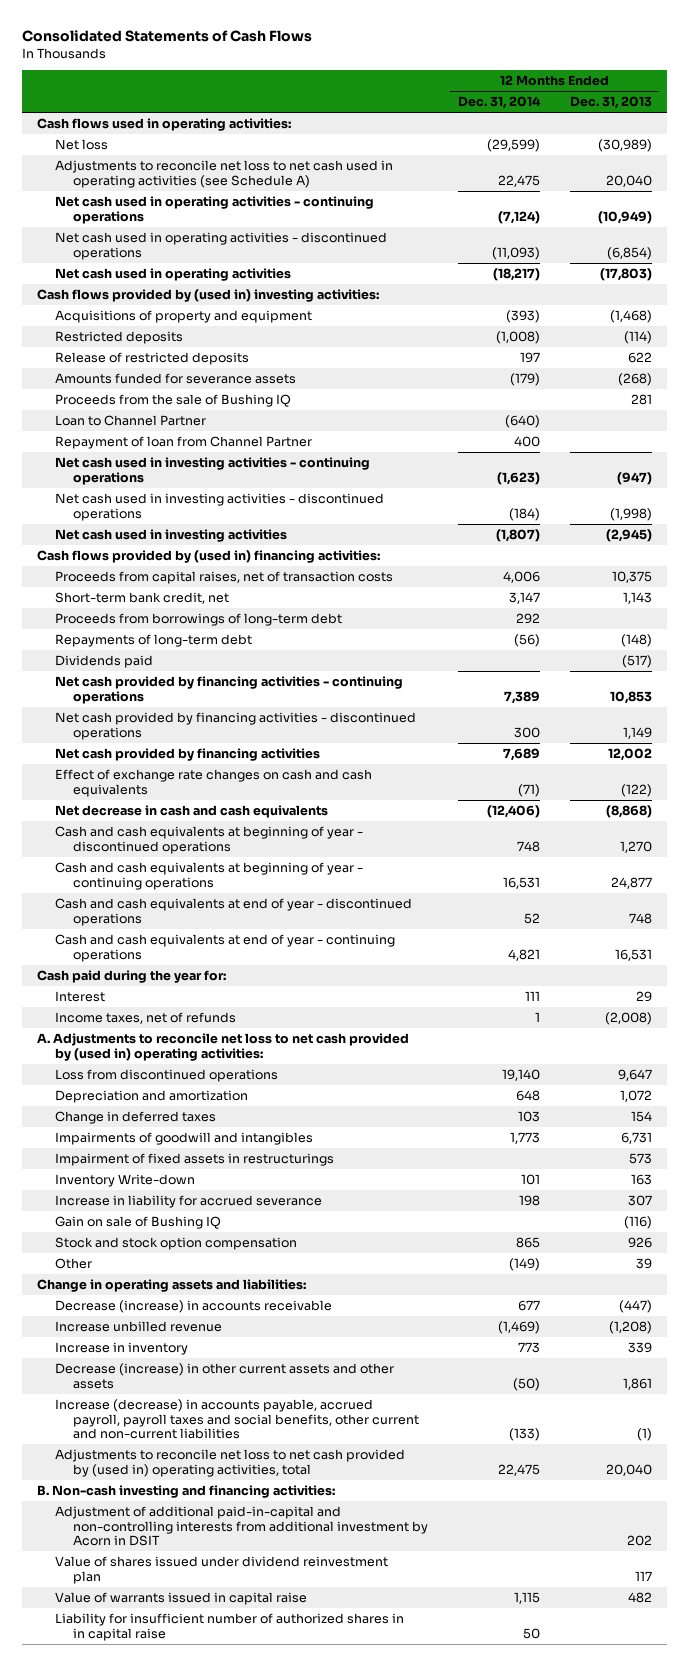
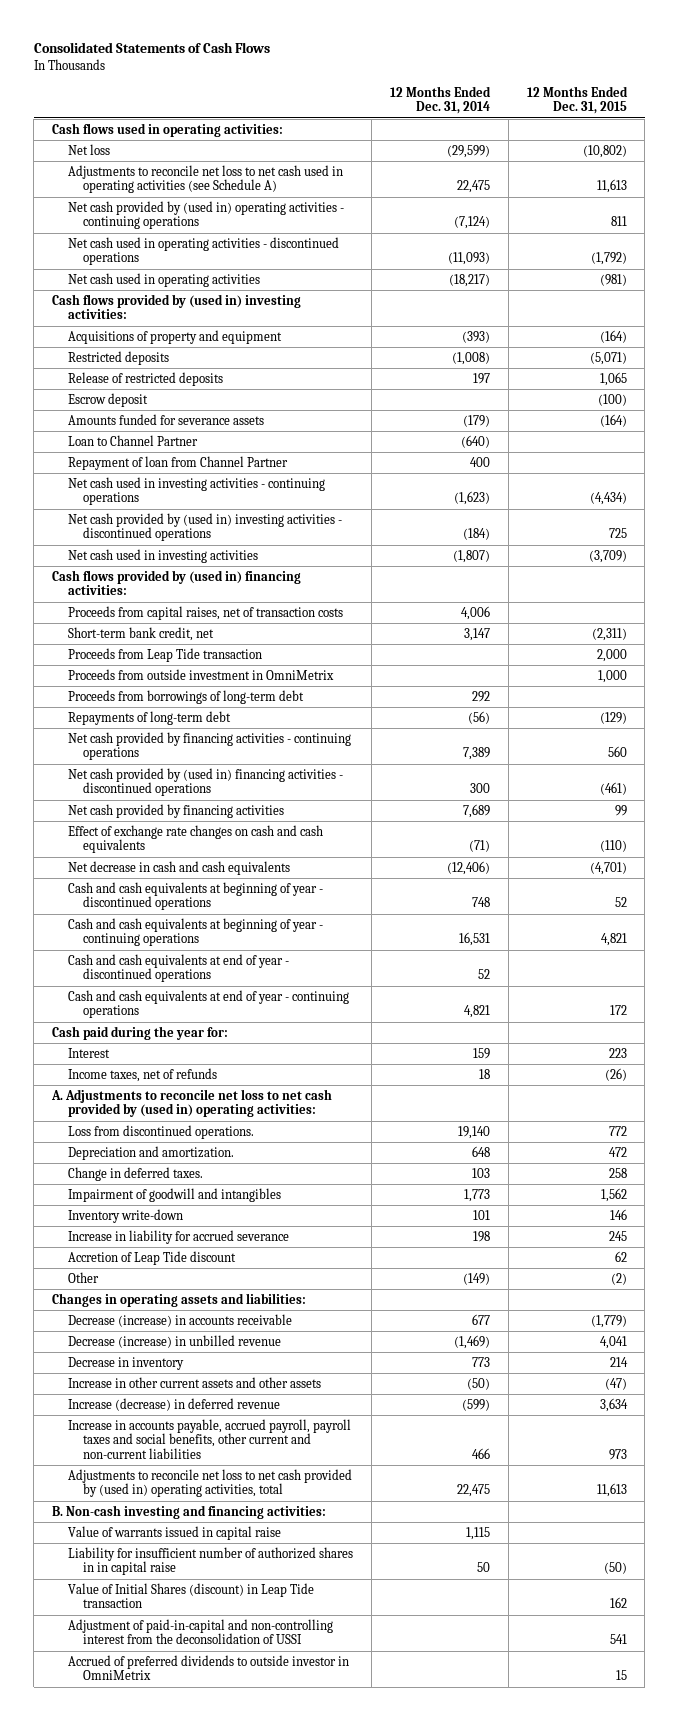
[569,96,652,110] Dec. 31, 2013 -> none
none -> [526,85,628,115] 12 Months Ended Dec. 31, 2015
[54,196,374,224] Net cash used in operating activities - continuing operations -> [67,200,344,230] Net cash provided by (used in) operating activities - continuing operations
none -> [67,392,148,407] Escrow deposit
[54,394,291,408] Proceeds from the sale of Bushing IQ -> none
[54,493,384,521] Net cash used in investing activities - discontinued operations -> [67,512,342,542] Net cash provided by (used in) investing activities - discontinued operations
none -> [67,647,262,662] Proceeds from Leap Tide transaction
none -> [67,668,334,680] Proceeds from outside investment in OmniMetrix
[54,655,153,669] Dividends paid -> none
[54,712,416,740] Net cash provided by financing activities - discontinued operations -> [67,767,343,797] Net cash provided by (used in) financing activities - discontinued operations
[524,991,540,1002] 111 -> [472,1047,490,1059] 159
[534,1012,540,1023] 1 -> [478,1068,490,1079] 18
[54,1153,334,1167] Impairment of fixed assets in restructurings -> none
[54,1069,278,1083] Loss from discontinued operations -> [67,1124,254,1139] Loss from discontinued operations.
[54,1090,248,1104] Depreciation and amortization -> [67,1145,234,1160] Depreciation and amortization.
[54,1111,216,1125] Change in deferred taxes -> [67,1166,203,1181] Change in deferred taxes.
[54,1132,313,1146] Impairments of goodwill and intangibles -> [67,1187,281,1202] Impairment of goodwill and intangibles
[54,1174,195,1188] Inventory Write-down -> [67,1208,183,1223] Inventory write-down
[54,1216,221,1230] Gain on sale of Bushing IQ -> none
[54,1237,297,1251] Stock and stock option compensation -> none
none -> [67,1250,236,1265] Accretion of Leap Tide discount
[36,1279,306,1293] Change in operating assets and liabilities: -> [52,1292,307,1307] Changes in operating assets and liabilities:
[54,1321,222,1333] Increase unbilled revenue -> [67,1334,281,1348] Decrease (increase) in unbilled revenue
[54,1342,188,1356] Increase in inventory -> [67,1356,184,1370] Decrease in inventory
[54,1363,394,1389] Decrease (increase) in other current assets and other assets -> [67,1376,321,1388] Increase in other current assets and other assets
none -> [67,1397,280,1411] Increase (decrease) in deferred revenue
[54,1399,419,1440] Increase (decrease) in accounts payable, accrued payroll, payroll taxes and social benefits, other current and non-current liabilities -> [67,1418,351,1459] Increase in accounts payable, accrued payroll, payroll taxes and social benefits, other current and non-current liabilities
[508,1428,540,1442] (133) -> [471,1447,490,1459] 466
[54,1506,428,1547] Adjustment of additional paid-in-capital and non-controlling interests from additional investment by Acorn in DSIT -> none
[54,1556,388,1584] Value of shares issued under dividend reinvestment plan -> none
none -> [67,1582,314,1609] Value of Initial Shares (discount) in Leap Tide transaction
none -> [67,1618,333,1645] Adjustment of paid-in-capital and non-controlling interest from the deconsolidation of USSI
none -> [67,1654,349,1681] Accrued of preferred dividends to outside investor in OmniMetrix

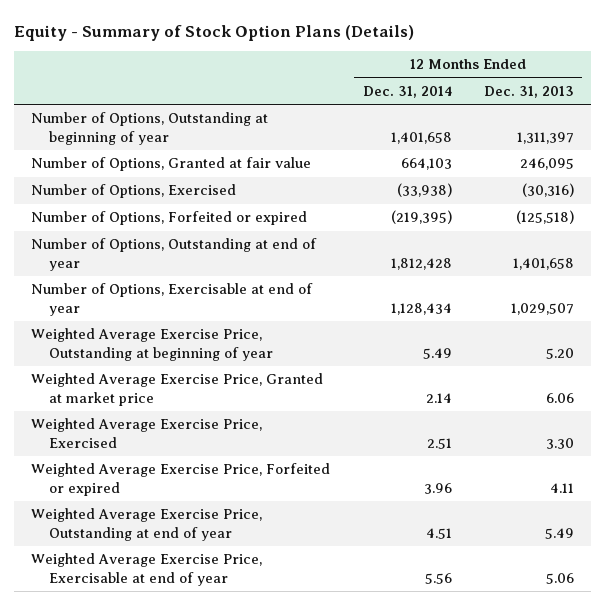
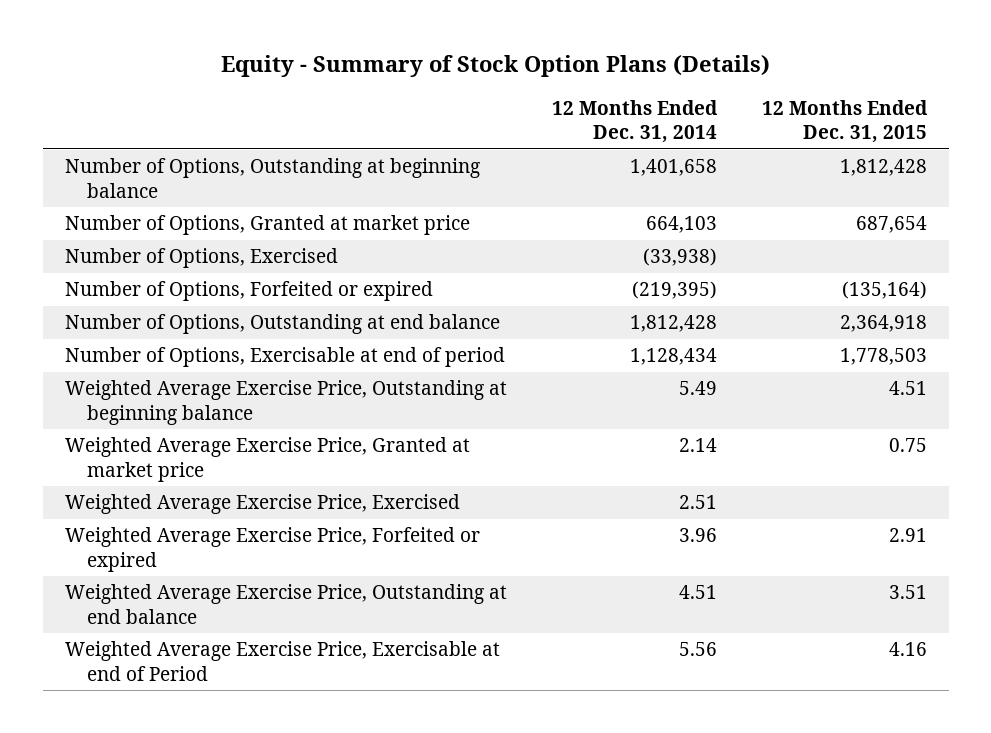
[484,85,575,98] Dec. 31, 2013 -> none
none -> [761,99,928,144] 12 Months Ended Dec. 31, 2015
[30,112,268,145] Number of Options, Outstanding at beginning of year -> [64,158,480,198] Number of Options, Outstanding at beginning balance
[30,157,311,172] Number of Options, Granted at fair value -> [64,215,470,236] Number of Options, Granted at market price
[30,238,317,271] Number of Options, Outstanding at end of year -> [64,314,500,335] Number of Options, Outstanding at end balance
[30,283,313,316] Number of Options, Exercisable at end of year -> [64,347,505,368] Number of Options, Exercisable at end of period
[30,328,273,361] Weighted Average Exercise Price, Outstanding at beginning of year -> [64,380,507,425] Weighted Average Exercise Price, Outstanding at beginning balance
[30,508,262,541] Weighted Average Exercise Price, Outstanding at end of year -> [64,584,507,624] Weighted Average Exercise Price, Outstanding at end balance
[30,553,262,586] Weighted Average Exercise Price, Exercisable at end of year -> [64,641,500,681] Weighted Average Exercise Price, Exercisable at end of Period

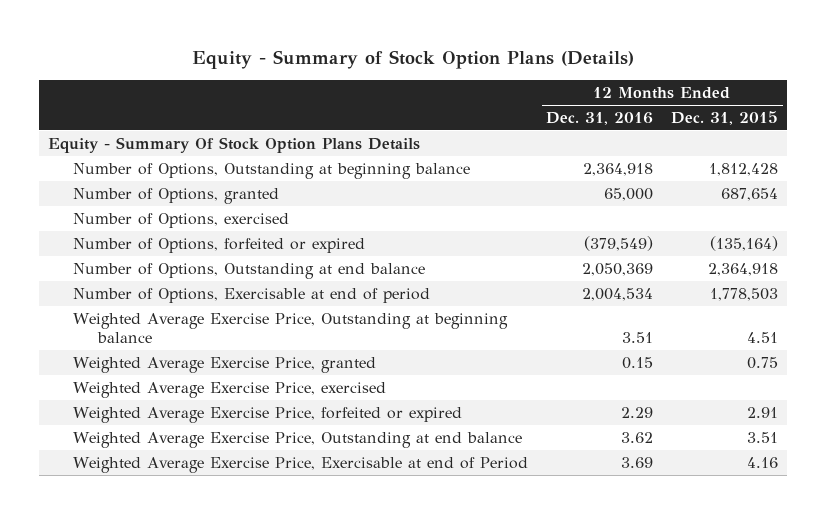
[551,99,718,144] 12 Months Ended Dec. 31, 2014 -> none
none -> [546,112,654,126] Dec. 31, 2016
none -> [48,136,421,153] Equity - Summary Of Stock Option Plans Details
[64,215,470,236] Number of Options, Granted at market price -> [73,187,280,204] Number of Options, granted
[64,248,338,269] Number of Options, Exercised -> [73,212,290,228] Number of Options, exercised
[64,281,433,302] Number of Options, Forfeited or expired -> [73,237,366,253] Number of Options, forfeited or expired
[64,437,470,482] Weighted Average Exercise Price, Granted at market price -> [73,356,377,373] Weighted Average Exercise Price, granted
[64,494,460,515] Weighted Average Exercise Price, Exercised -> [73,381,387,398] Weighted Average Exercise Price, exercised
[64,527,480,572] Weighted Average Exercise Price, Forfeited or expired -> [73,406,463,423] Weighted Average Exercise Price, forfeited or expired

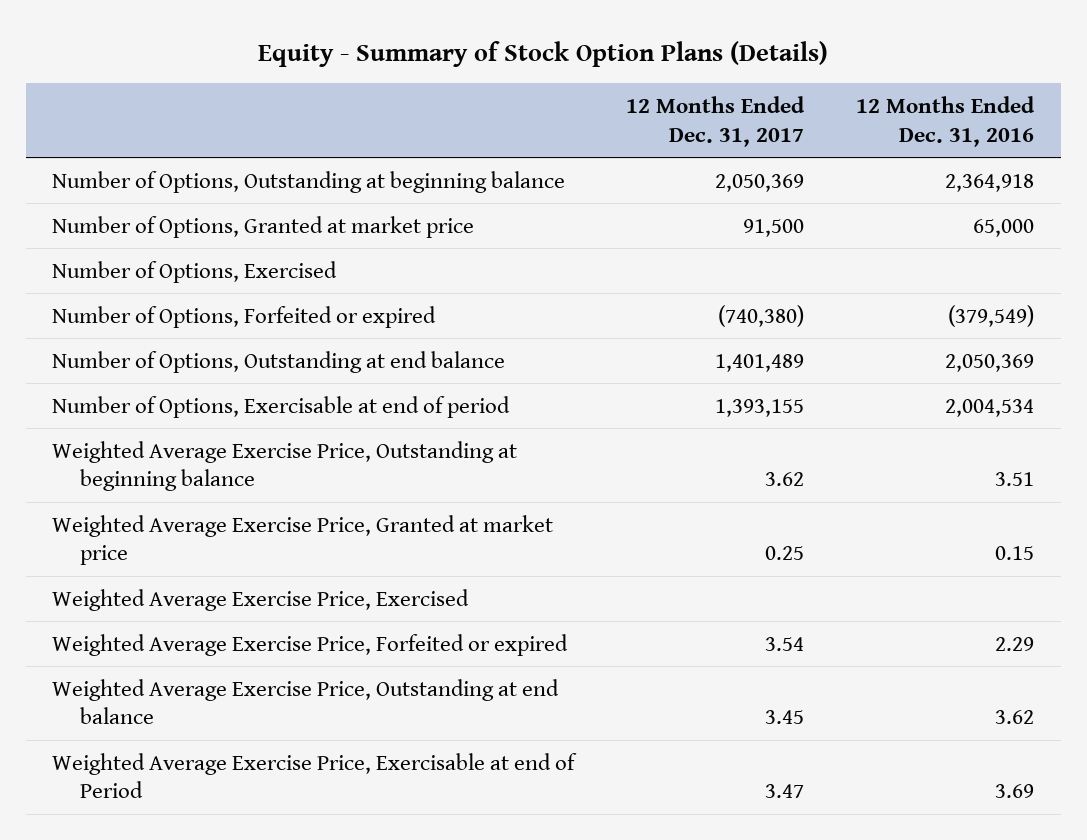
[671,111,779,126] Dec. 31, 2015 -> none
none -> [626,96,806,147] 12 Months Ended Dec. 31, 2017
[48,136,421,153] Equity - Summary Of Stock Option Plans Details -> none
[73,187,280,204] Number of Options, granted -> [52,215,475,238] Number of Options, Granted at market price
[73,212,290,228] Number of Options, exercised -> [52,260,338,283] Number of Options, Exercised
[73,237,366,253] Number of Options, forfeited or expired -> [52,305,437,328] Number of Options, Forfeited or expired
[73,356,377,373] Weighted Average Exercise Price, granted -> [52,514,554,566] Weighted Average Exercise Price, Granted at market price
[73,381,387,398] Weighted Average Exercise Price, exercised -> [52,588,470,611] Weighted Average Exercise Price, Exercised
[73,406,463,423] Weighted Average Exercise Price, forfeited or expired -> [52,633,569,656] Weighted Average Exercise Price, Forfeited or expired

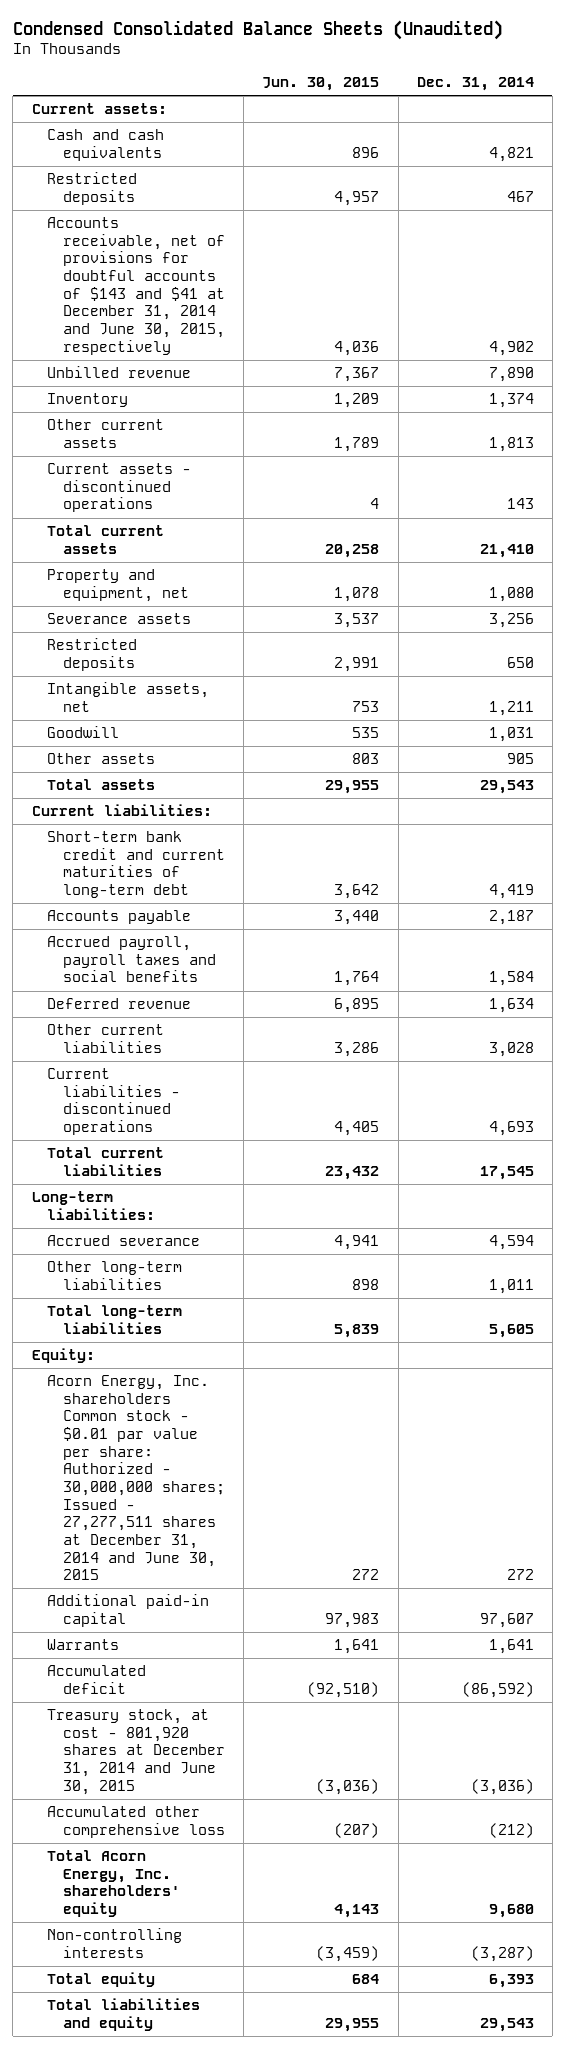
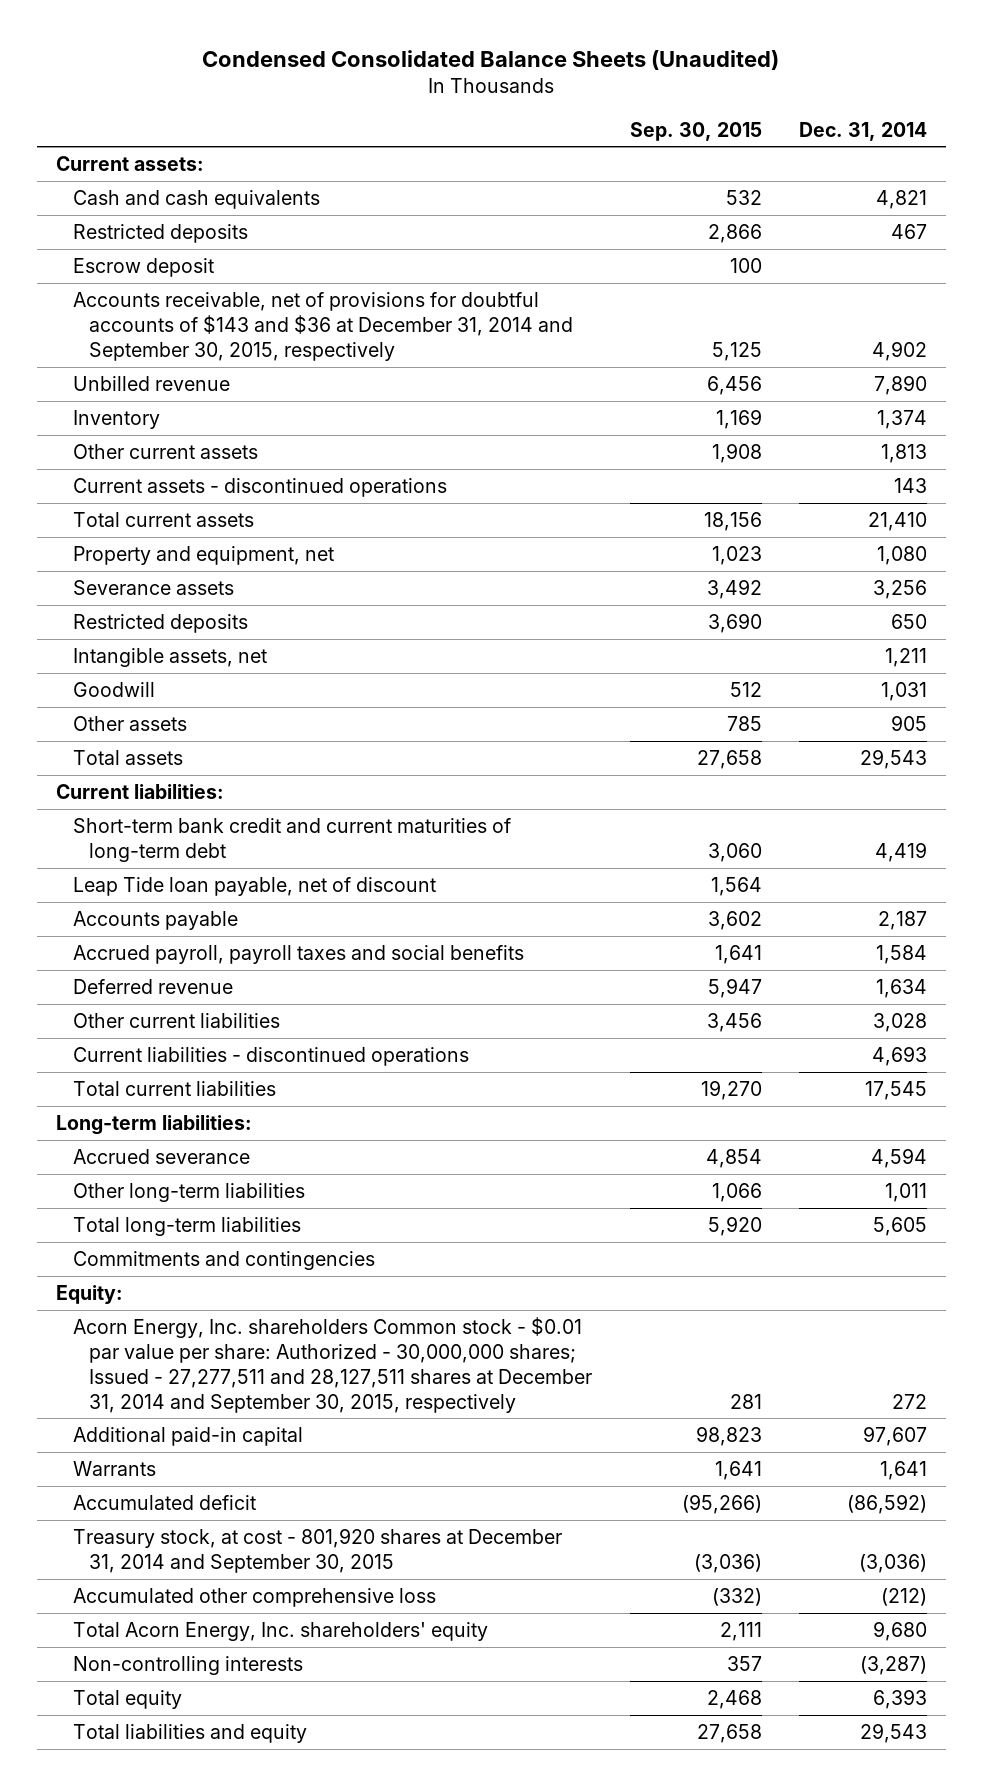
[262,76,380,91] Jun. 30, 2015 -> none
none -> [629,121,762,141] Sep. 30, 2015
none -> [72,258,214,278] Escrow deposit
[47,217,226,355] Accounts receivable, net of provisions for doubtful accounts of $143 and $41 at December 31, 2014 and June 30, 2015, respectively -> [72,292,574,361] Accounts receivable, net of provisions for doubtful accounts of $143 and $36 at December 31, 2014 and September 30, 2015, respectively
none -> [72,877,436,897] Leap Tide loan payable, net of discount
none -> [72,1251,375,1271] Commitments and contingencies
[47,1375,226,1581] Acorn Energy, Inc. shareholders Common stock - $0.01 par value per share: Authorized - 30,000,000 shares; Issued - 27,277,511 shares at December 31, 2014 and June 30, 2015 -> [72,1317,593,1413] Acorn Energy, Inc. shareholders Common stock - $0.01 par value per share: Authorized - 30,000,000 shares; Issued - 27,277,511 and 28,127,511 shares at December 31, 2014 and September 30, 2015, respectively
[47,1709,226,1795] Treasury stock, at cost - 801,920 shares at December 31, 2014 and June 30, 2015 -> [72,1528,562,1573] Treasury stock, at cost - 801,920 shares at December 31, 2014 and September 30, 2015

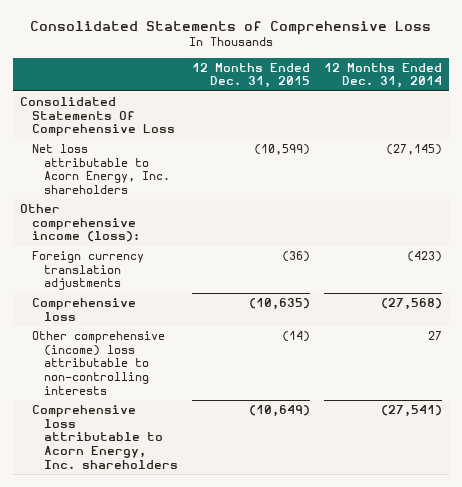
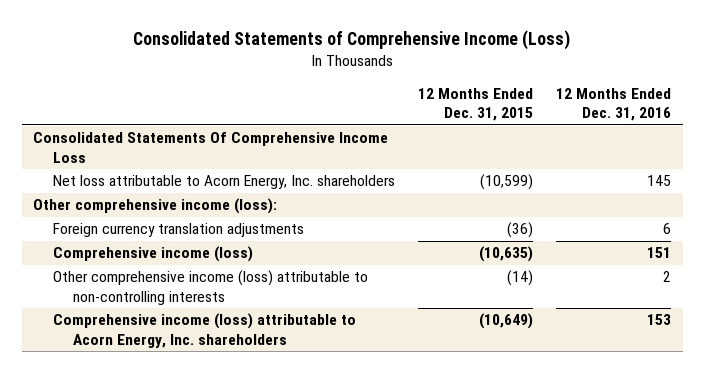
[29,20,431,35] Consolidated Statements of Comprehensive Loss -> [133,30,571,51] Consolidated Statements of Comprehensive Income (Loss)
[323,62,442,89] 12 Months Ended Dec. 31, 2014 -> none
none -> [556,88,672,122] 12 Months Ended Dec. 31, 2016
[20,96,175,137] Consolidated Statements Of Comprehensive Loss -> [33,132,389,163] Consolidated Statements Of Comprehensive Income Loss
[31,297,136,321] Comprehensive loss -> [53,246,254,263] Comprehensive income (loss)
[31,330,165,395] Other comprehensive (income) loss attributable to non-controlling interests -> [53,270,369,305] Other comprehensive income (loss) attributable to non-controlling interests
[31,404,178,469] Comprehensive loss attributable to Acorn Energy, Inc. shareholders -> [53,313,357,348] Comprehensive income (loss) attributable to Acorn Energy, Inc. shareholders

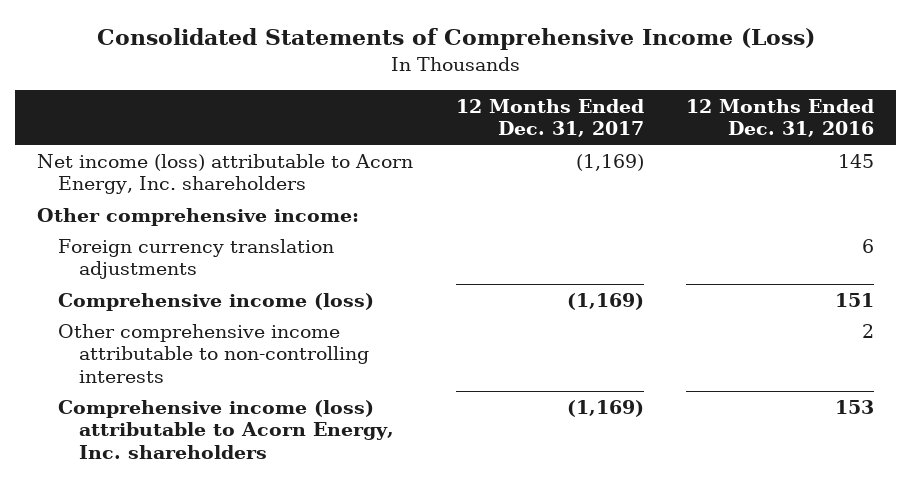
[418,88,534,122] 12 Months Ended Dec. 31, 2015 -> none
none -> [455,98,644,138] 12 Months Ended Dec. 31, 2017
[33,132,389,163] Consolidated Statements Of Comprehensive Income Loss -> none
[53,175,396,190] Net loss attributable to Acorn Energy, Inc. shareholders -> [36,153,413,195] Net income (loss) attributable to Acorn Energy, Inc. shareholders
[33,198,278,215] Other comprehensive income (loss): -> [36,207,359,226] Other comprehensive income:
[53,270,369,305] Other comprehensive income (loss) attributable to non-controlling interests -> [57,323,370,383] Other comprehensive income attributable to non-controlling interests

